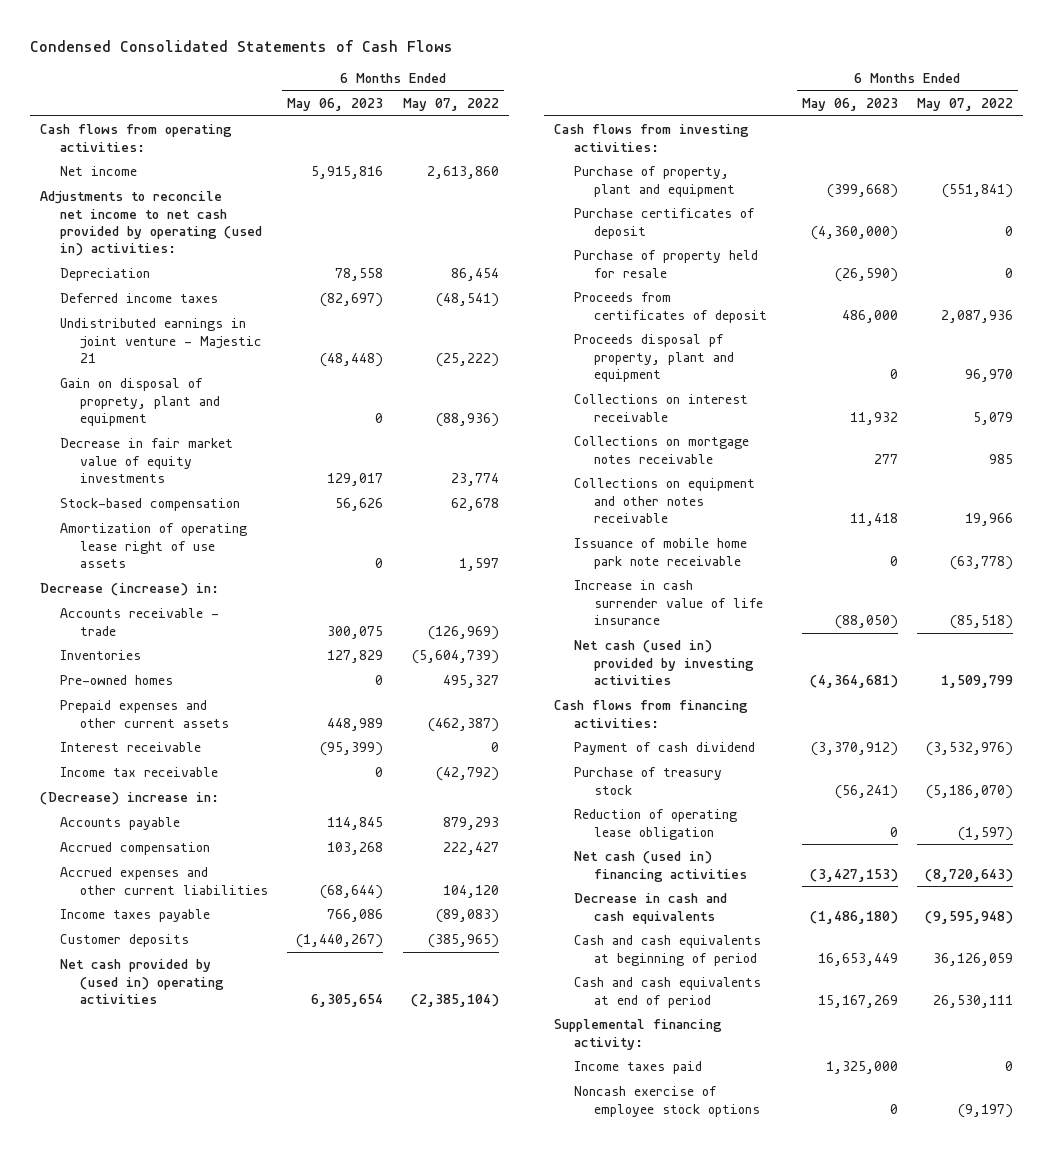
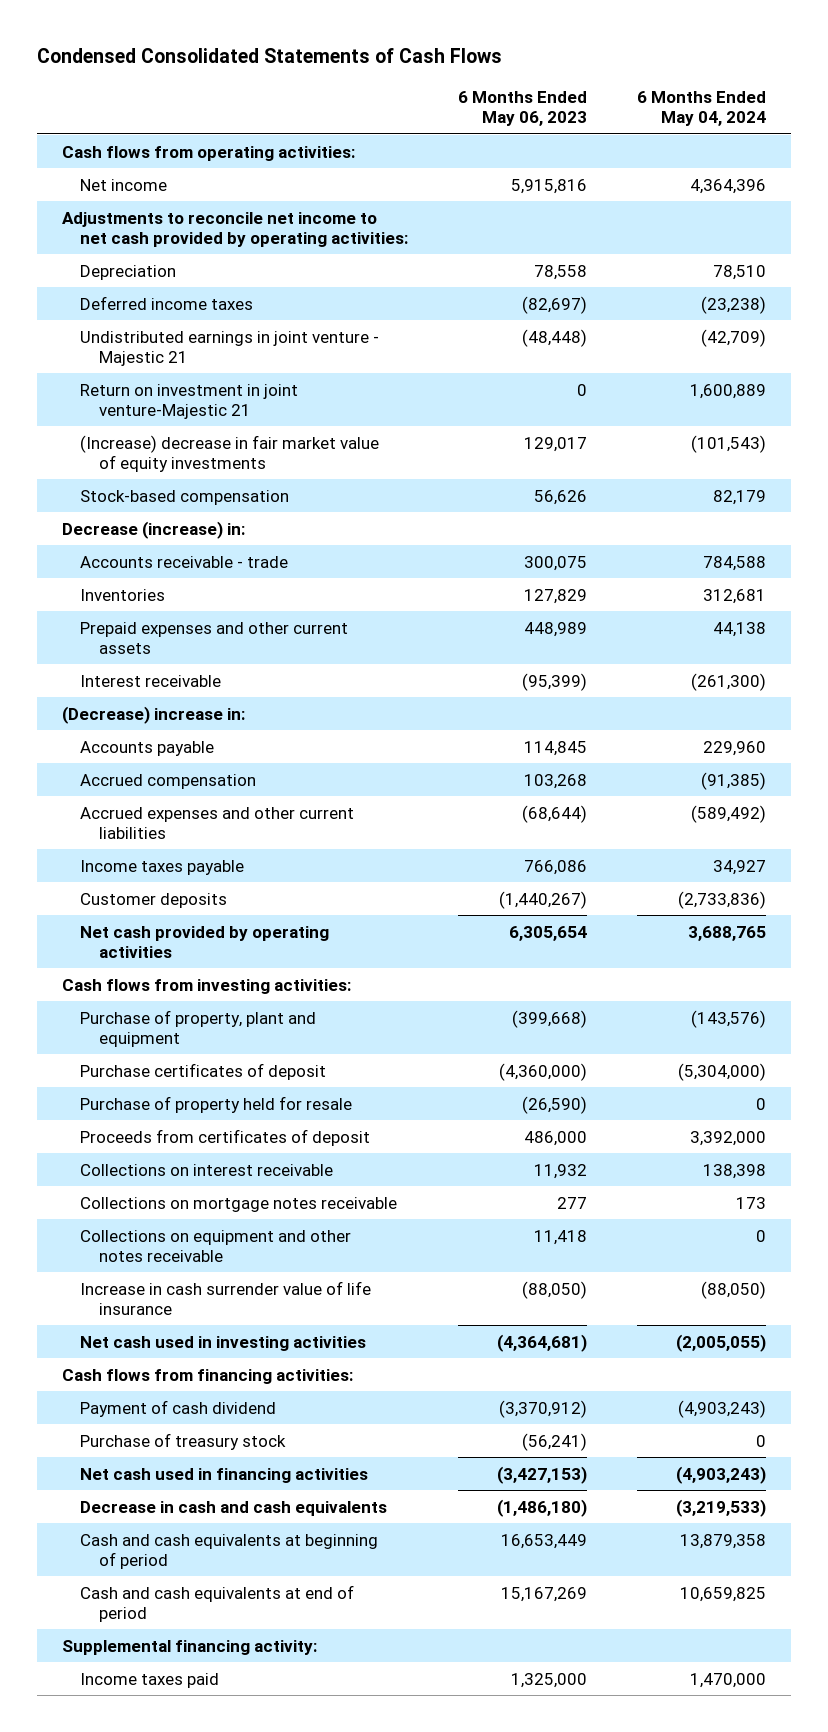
[402,98,499,112] May 07, 2022 -> none
none -> [637,91,767,126] 6 Months Ended May 04, 2024
[39,191,262,257] Adjustments to reconcile net income to net cash provided by operating (used in) activities: -> [61,211,409,247] Adjustments to reconcile net income to net cash provided by operating activities:
[59,378,220,426] Gain on disposal of proprety, plant and equipment -> none
none -> [80,383,299,419] Return on investment in joint venture-Majestic 21
[59,438,233,483] Decrease in fair market value of equity investments -> [80,434,380,472] (Increase) decrease in fair market value of equity investments
[59,523,247,568] Amortization of operating lease right of use assets -> none
[59,675,173,686] Pre-owned homes -> none
[59,767,218,778] Income tax receivable -> none
[59,959,224,1004] Net cash provided by (used in) operating activities -> [80,925,330,958] Net cash provided by operating activities
[573,334,734,382] Proceeds disposal pf property, plant and equipment -> none
[573,538,747,569] Issuance of mobile home park note receivable -> none
[573,640,754,685] Net cash (used in) provided by investing activities -> [80,1335,367,1351] Net cash used in investing activities
[573,809,737,840] Reduction of operating lease obligation -> none
[573,851,747,882] Net cash (used in) financing activities -> [80,1467,369,1483] Net cash used in financing activities
[573,1086,760,1117] Noncash exercise of employee stock options -> none

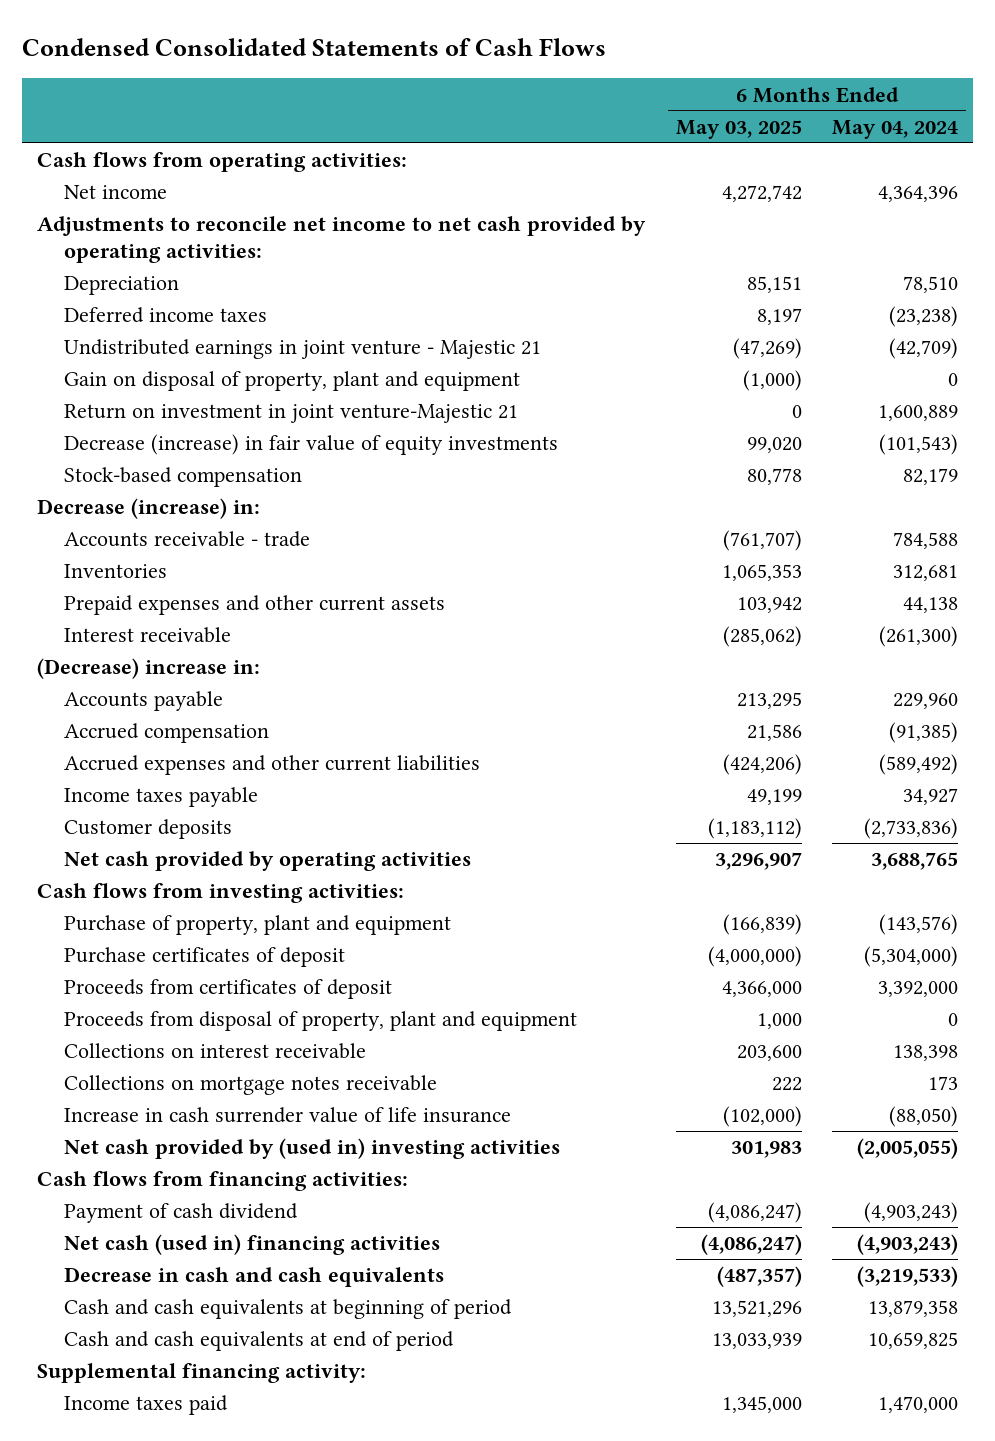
[458,91,588,126] 6 Months Ended May 06, 2023 -> none
none -> [675,120,802,140] May 03, 2025
none -> [64,371,521,392] Gain on disposal of property, plant and equipment
[80,434,380,472] (Increase) decrease in fair market value of equity investments -> [64,434,559,456] Decrease (increase) in fair value of equity investments
[80,1095,353,1113] Purchase of property held for resale -> none
none -> [64,1011,578,1032] Proceeds from disposal of property, plant and equipment
[80,1229,352,1262] Collections on equipment and other notes receivable -> none
[80,1335,367,1351] Net cash used in investing activities -> [64,1138,561,1160] Net cash provided by (used in) investing activities
[80,1432,287,1450] Purchase of treasury stock -> none
[80,1467,369,1483] Net cash used in financing activities -> [64,1234,441,1256] Net cash (used in) financing activities

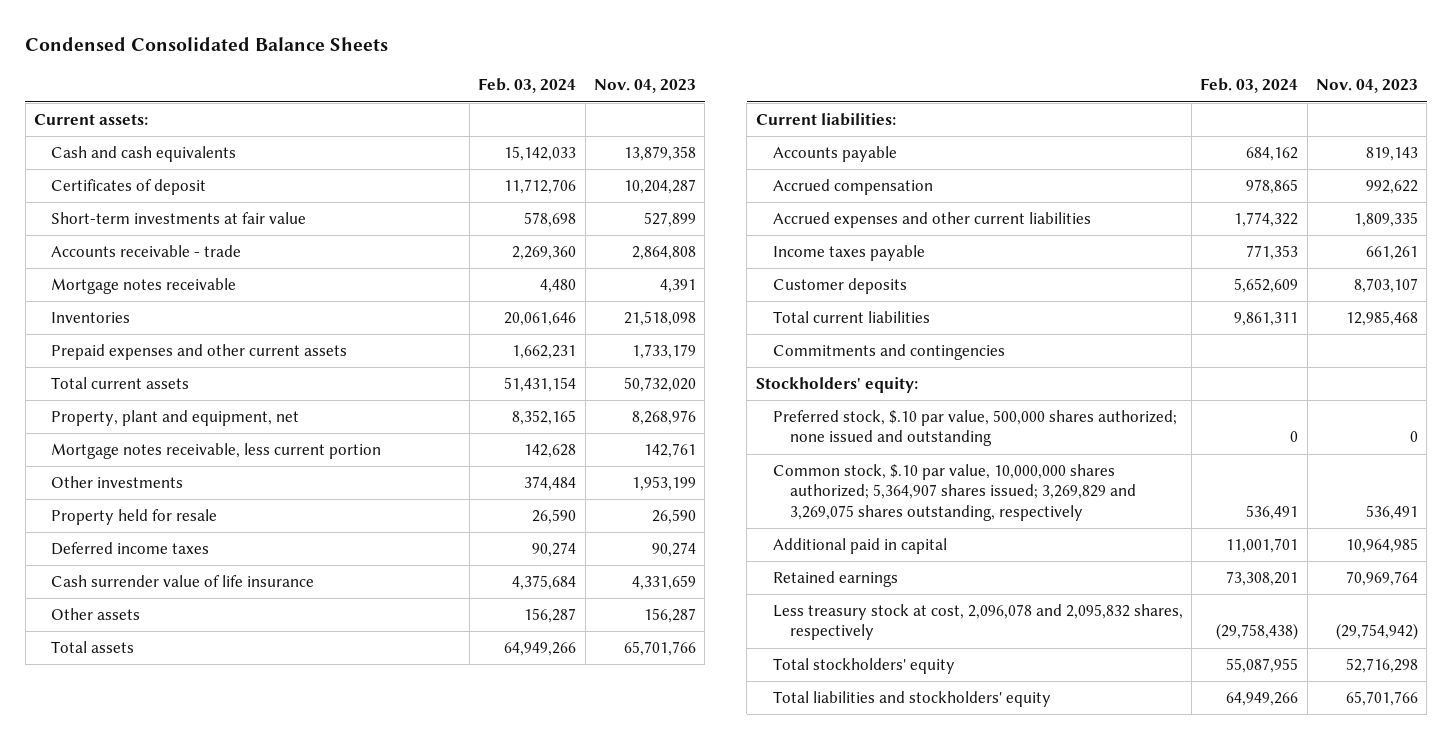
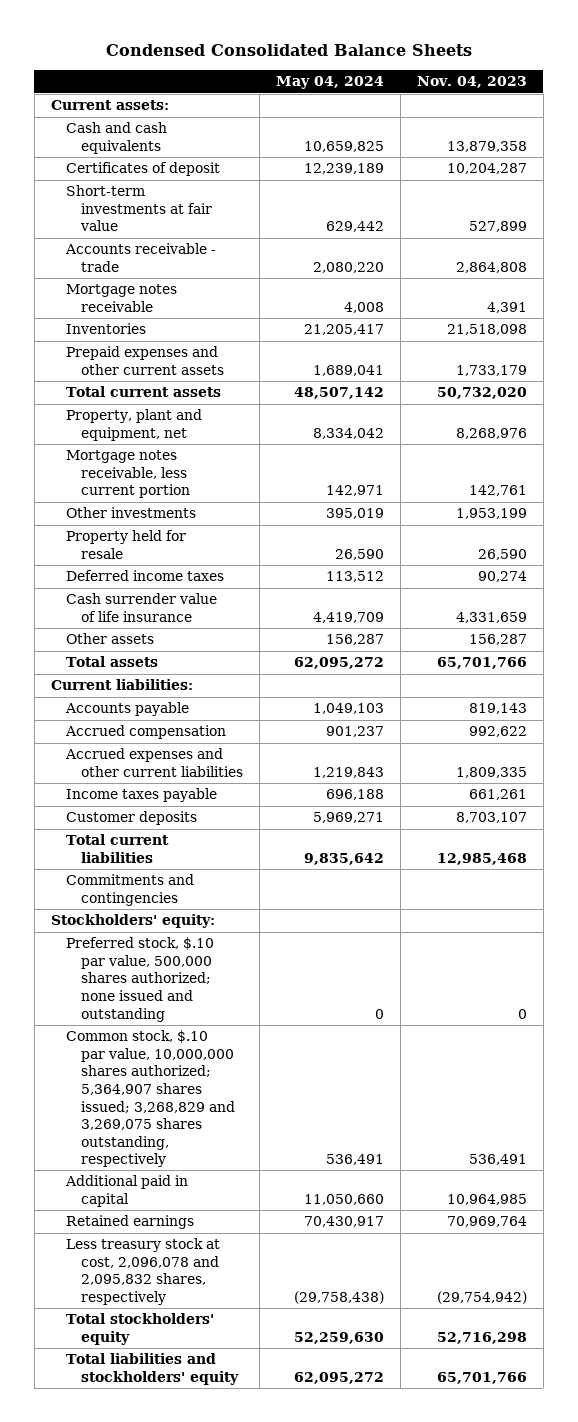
[478,78,577,94] Feb. 03, 2024 -> none
none -> [276,76,385,90] May 04, 2024
[772,464,1136,521] Common stock, $.10 par value, 10,000,000 shares authorized; 5,364,907 shares issued; 3,269,829 and 3,269,075 shares outstanding, respectively -> [66,1030,236,1168] Common stock, $.10 par value, 10,000,000 shares authorized; 5,364,907 shares issued; 3,268,829 and 3,269,075 shares outstanding, respectively

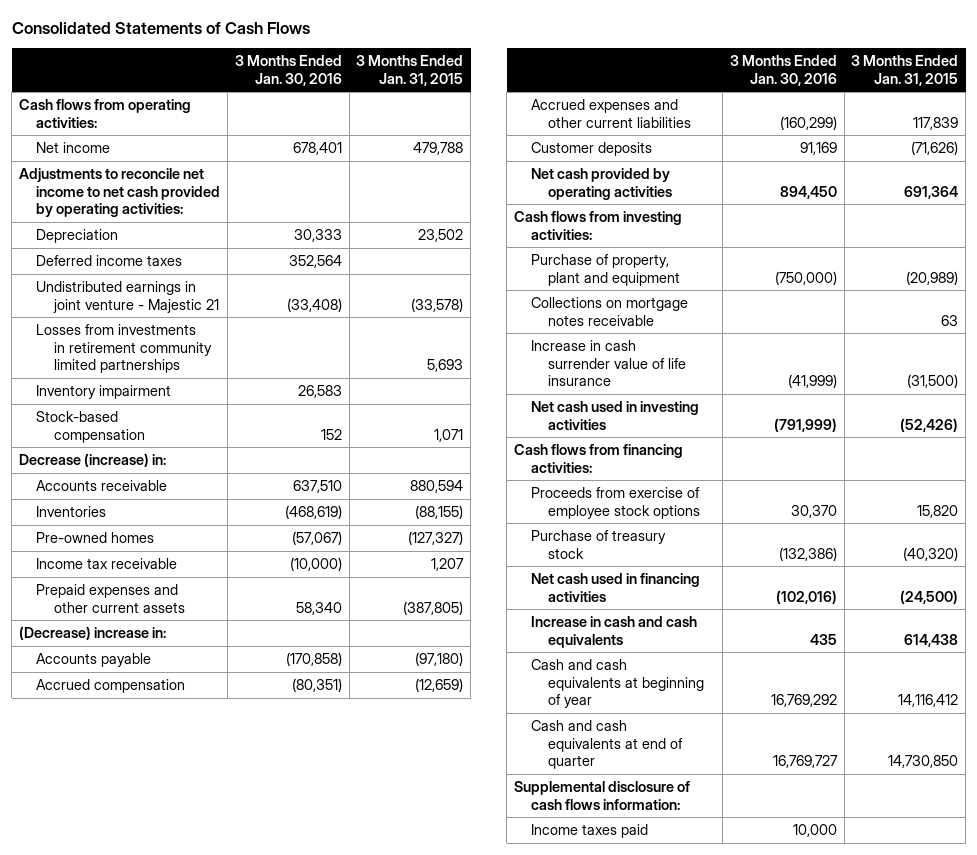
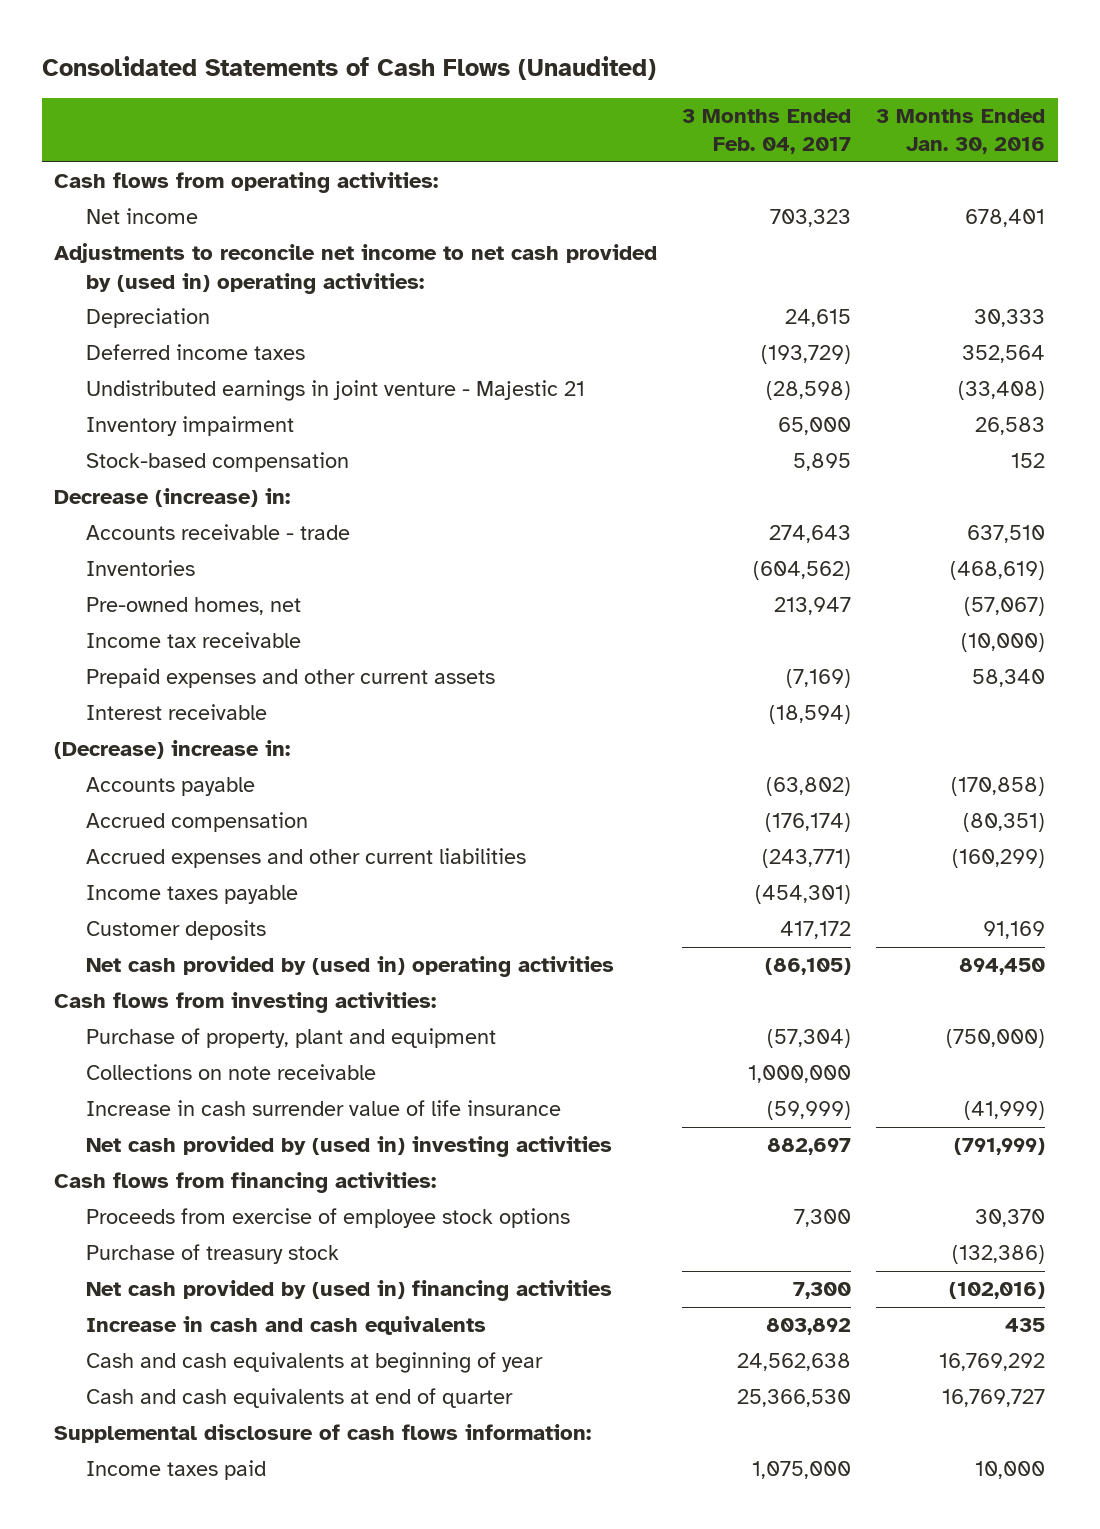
[11,21,310,34] Consolidated Statements of Cash Flows -> [41,55,656,80] Consolidated Statements of Cash Flows (Unaudited)
[356,55,464,86] 3 Months Ended Jan. 31, 2015 -> none
none -> [682,109,852,155] 3 Months Ended Feb. 04, 2017
[18,168,221,218] Adjustments to reconcile net income to net cash provided by operating activities: -> [54,243,658,294] Adjustments to reconcile net income to net cash provided by (used in) operating activities:
[36,324,212,374] Losses from investments in retirement community limited partnerships -> none
[36,480,168,492] Accounts receivable -> [85,524,350,541] Accounts receivable - trade
[36,532,155,544] Pre-owned homes -> [85,597,301,616] Pre-owned homes, net
none -> [85,704,267,721] Interest receivable
none -> [85,885,298,905] Income taxes payable
[531,168,673,200] Net cash provided by operating activities -> [85,956,614,978] Net cash provided by (used in) operating activities
[531,297,689,326] Collections on mortgage notes receivable -> [85,1064,376,1081] Collections on note receivable
[531,401,700,430] Net cash used in investing activities -> [85,1136,612,1158] Net cash provided by (used in) investing activities
[531,573,701,602] Net cash used in financing activities -> [85,1280,612,1302] Net cash provided by (used in) financing activities

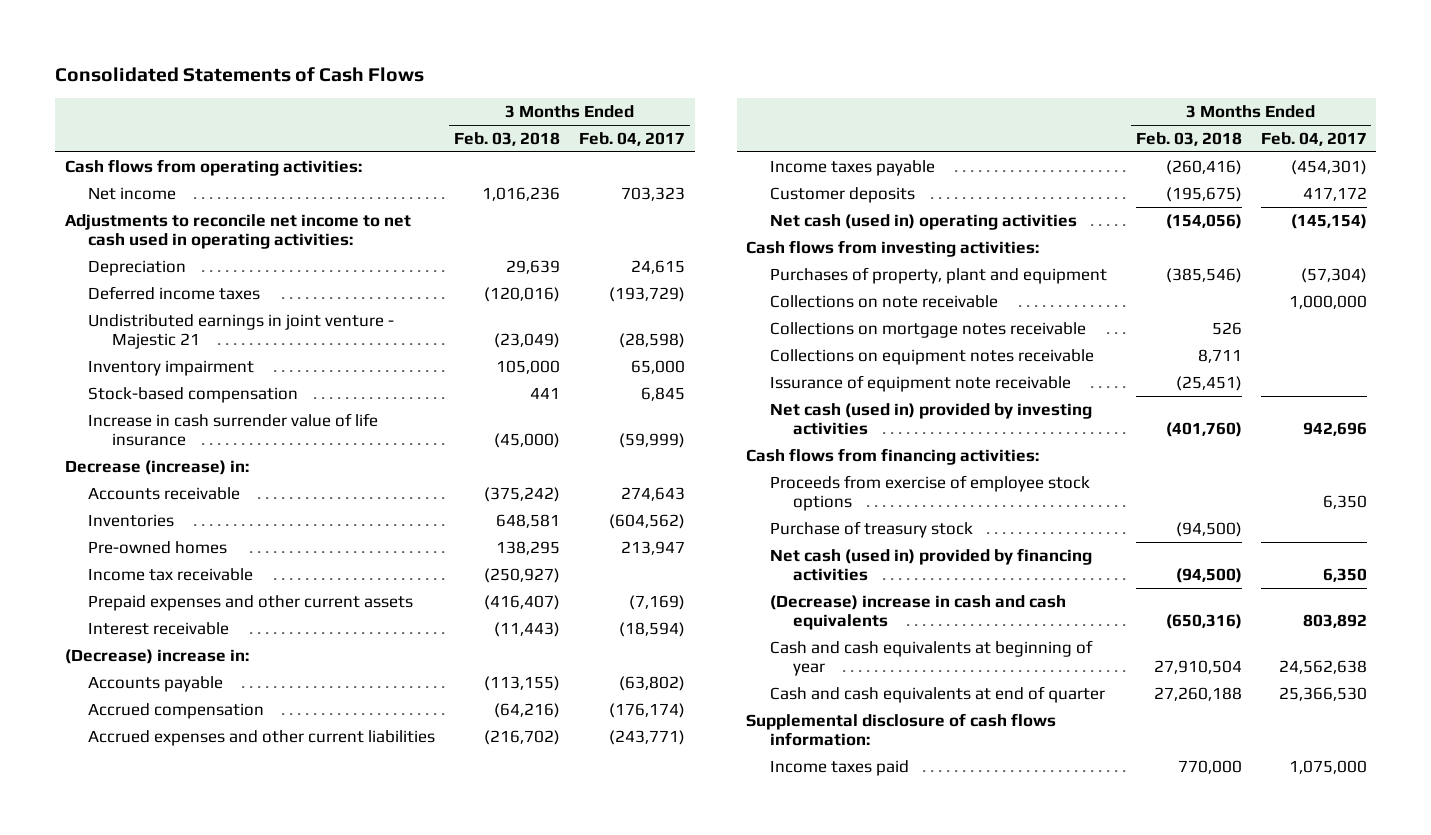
[41,55,656,80] Consolidated Statements of Cash Flows (Unaudited) -> [55,67,425,83] Consolidated Statements of Cash Flows
[876,109,1046,155] 3 Months Ended Jan. 30, 2016 -> none
none -> [454,131,561,146] Feb. 03, 2018
[54,243,658,294] Adjustments to reconcile net income to net cash provided by (used in) operating activities: -> [64,213,411,250] Adjustments to reconcile net income to net cash used in operating activities:
[793,453,852,472] 5,895 -> [641,386,686,401] 6,845
[85,1100,561,1117] Increase in cash surrender value of life insurance -> [88,412,379,447] Increase in cash surrender value of life insurance
[85,524,350,541] Accounts receivable - trade -> [88,486,241,500] Accounts receivable
[85,597,301,616] Pre-owned homes, net -> [88,540,228,554] Pre-owned homes
[85,956,614,978] Net cash provided by (used in) operating activities -> [769,213,1077,230] Net cash (used in) operating activities
[765,958,852,976] (86,105) -> [1290,213,1367,229] (145,154)
[85,1028,496,1049] Purchase of property, plant and equipment -> [769,266,1107,284] Purchases of property, plant and equipment
none -> [769,321,1086,338] Collections on mortgage notes receivable
none -> [769,348,1094,365] Collections on equipment notes receivable
none -> [769,374,1071,392] Issurance of equipment note receivable
[85,1136,612,1158] Net cash provided by (used in) investing activities -> [769,402,1092,436] Net cash (used in) provided by investing activities
[767,1138,852,1156] 882,697 -> [1302,422,1367,437] 942,696
[794,1209,852,1228] 7,300 -> [1322,495,1367,510] 6,350
[85,1280,612,1302] Net cash provided by (used in) financing activities -> [769,547,1092,582] Net cash (used in) provided by financing activities
[793,1282,852,1300] 7,300 -> [1322,568,1367,583] 6,350
[85,1316,486,1336] Increase in cash and cash equivalents -> [769,594,1066,631] (Decrease) increase in cash and cash equivalents

